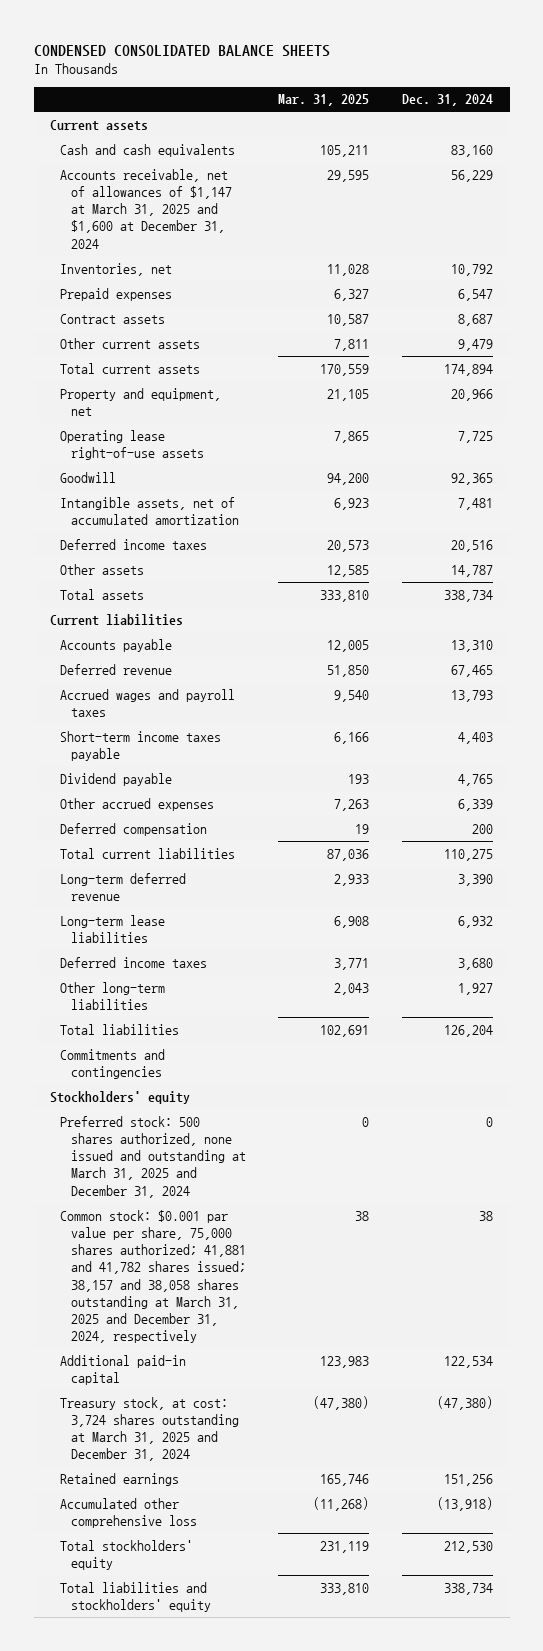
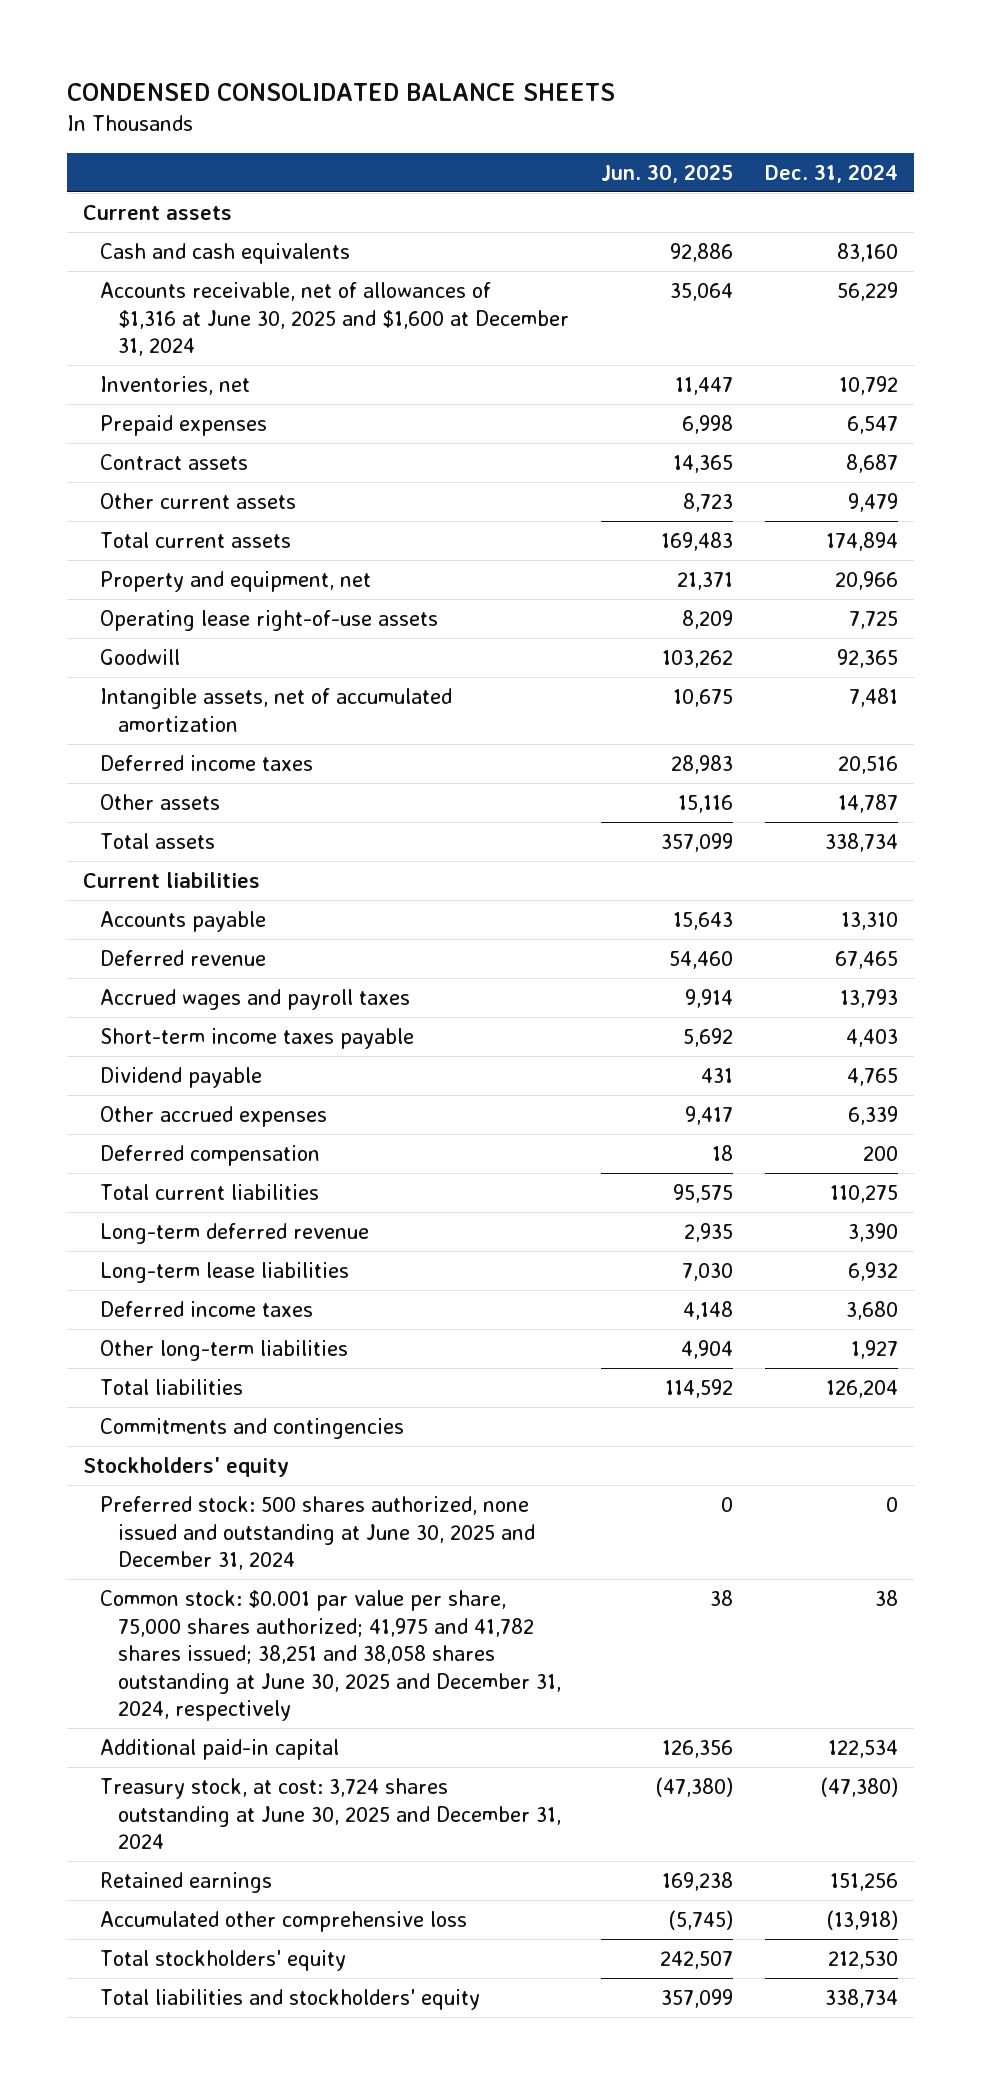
[278,94,370,107] Mar. 31, 2025 -> none
none -> [600,163,733,183] Jun. 30, 2025
[60,168,232,249] Accounts receivable, net of allowances of $1,147 at March 31, 2025 and $1,600 at December 31, 2024 -> [100,281,569,357] Accounts receivable, net of allowances of $1,316 at June 30, 2025 and $1,600 at December 31, 2024
[60,1115,246,1198] Preferred stock: 500 shares authorized, none issued and outstanding at March 31, 2025 and December 31, 2024 -> [100,1495,535,1571] Preferred stock: 500 shares authorized, none issued and outstanding at June 30, 2025 and December 31, 2024
[60,1209,246,1344] Common stock: $0.001 par value per share, 75,000 shares authorized; 41,881 and 41,782 shares issued; 38,157 and 38,058 shares outstanding at March 31, 2025 and December 31, 2024, respectively -> [100,1589,561,1722] Common stock: $0.001 par value per share, 75,000 shares authorized; 41,975 and 41,782 shares issued; 38,251 and 38,058 shares outstanding at June 30, 2025 and December 31, 2024, respectively
[60,1396,239,1462] Treasury stock, at cost: 3,724 shares outstanding at March 31, 2025 and December 31, 2024 -> [100,1777,561,1850] Treasury stock, at cost: 3,724 shares outstanding at June 30, 2025 and December 31, 2024

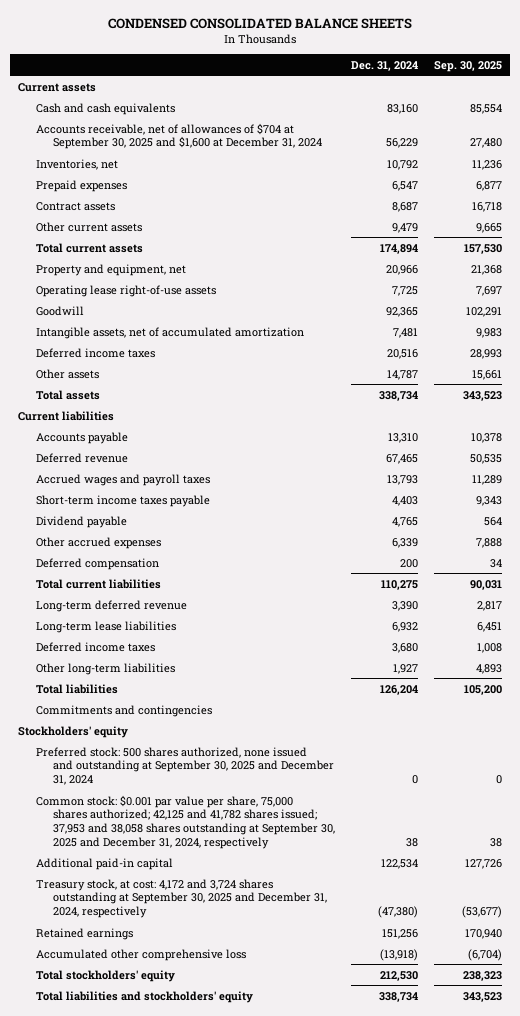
[600,163,733,183] Jun. 30, 2025 -> none
none -> [434,60,503,72] Sep. 30, 2025
[100,281,569,357] Accounts receivable, net of allowances of $1,316 at June 30, 2025 and $1,600 at December 31, 2024 -> [35,122,323,150] Accounts receivable, net of allowances of $704 at September 30, 2025 and $1,600 at December 31, 2024
[100,1495,535,1571] Preferred stock: 500 shares authorized, none issued and outstanding at June 30, 2025 and December 31, 2024 -> [35,746,335,786] Preferred stock: 500 shares authorized, none issued and outstanding at September 30, 2025 and December 31, 2024
[100,1589,561,1722] Common stock: $0.001 par value per share, 75,000 shares authorized; 41,975 and 41,782 shares issued; 38,251 and 38,058 shares outstanding at June 30, 2025 and December 31, 2024, respectively -> [35,794,336,849] Common stock: $0.001 par value per share, 75,000 shares authorized; 42,125 and 41,782 shares issued; 37,953 and 38,058 shares outstanding at September 30, 2025 and December 31, 2024, respectively
[100,1777,561,1850] Treasury stock, at cost: 3,724 shares outstanding at June 30, 2025 and December 31, 2024 -> [35,878,328,919] Treasury stock, at cost: 4,172 and 3,724 shares outstanding at September 30, 2025 and December 31, 2024, respectively

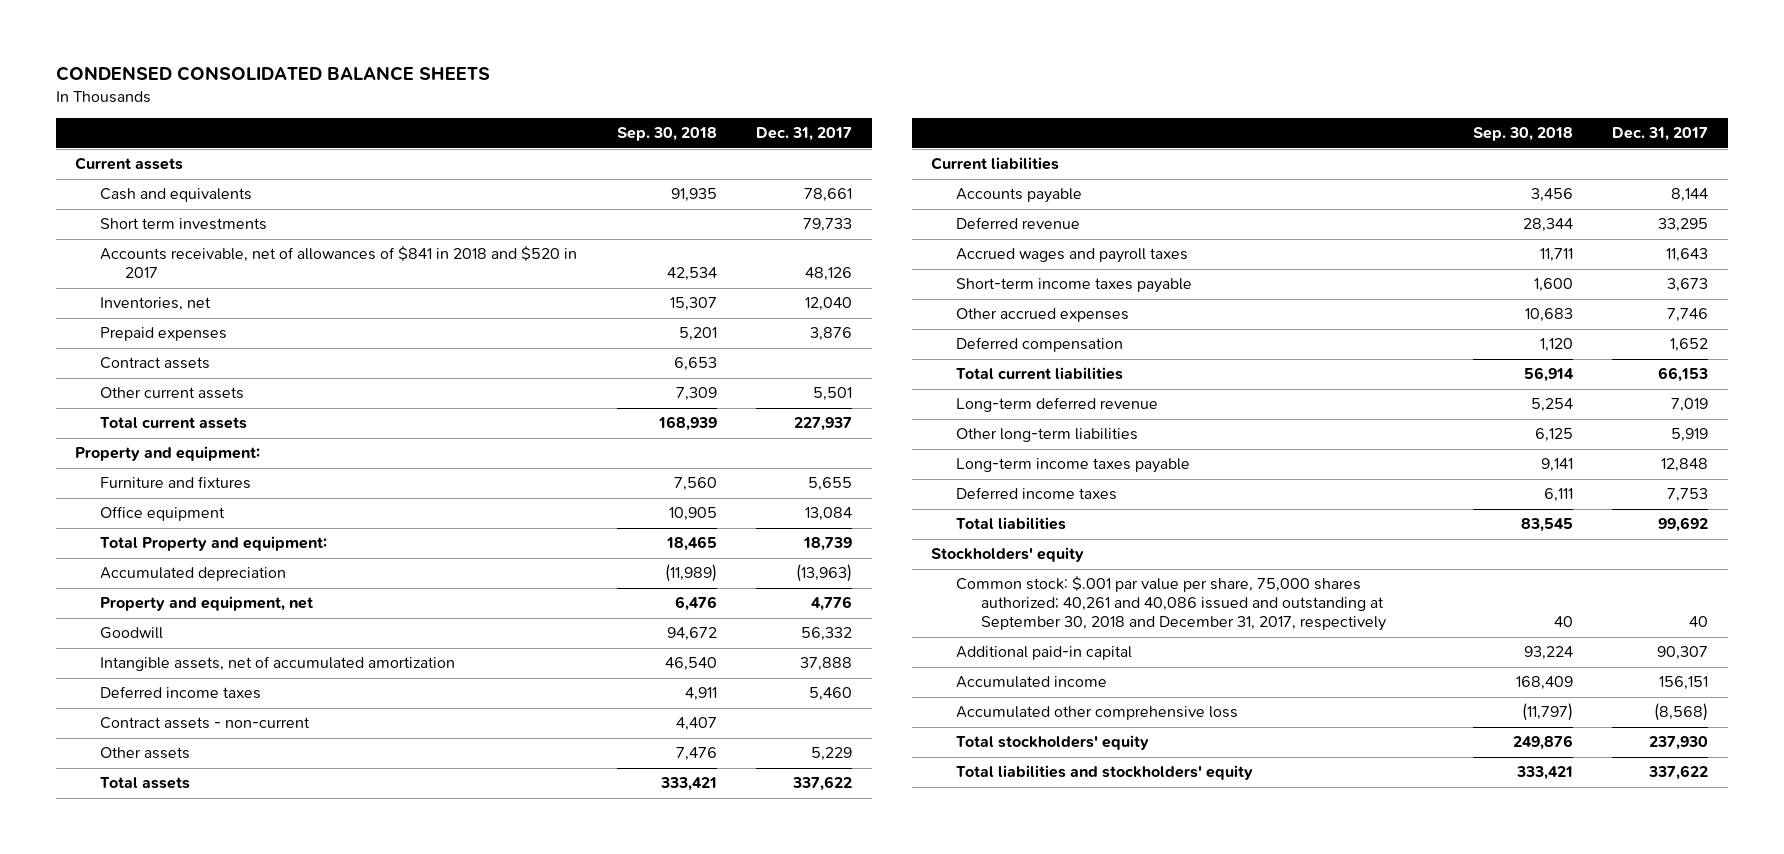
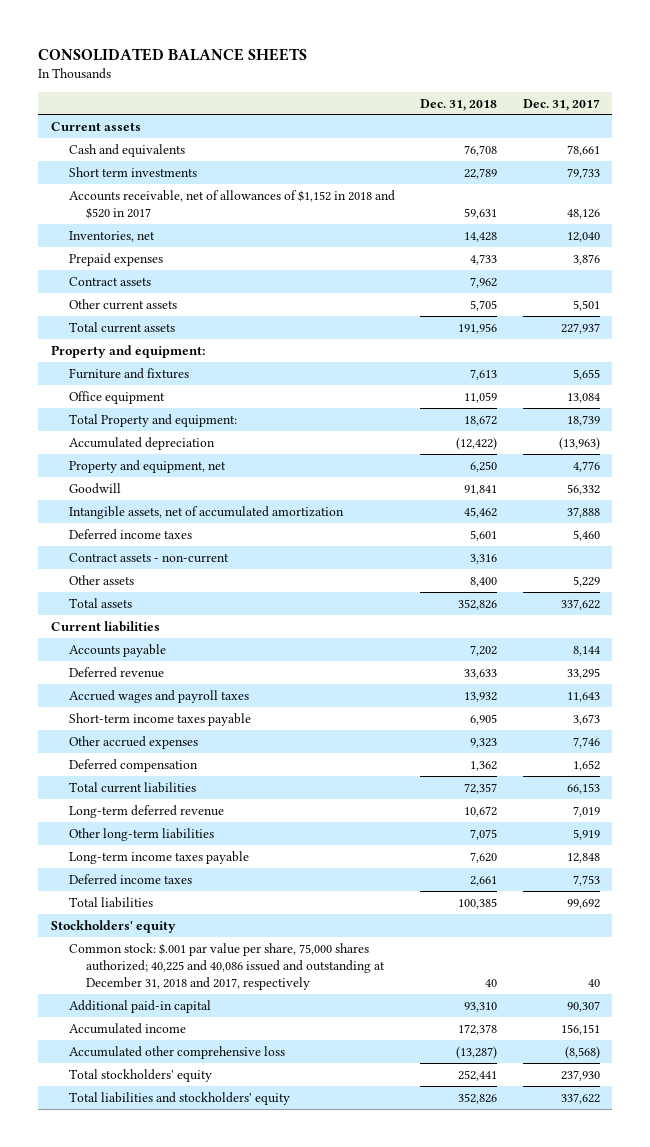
[55,66,490,82] CONDENSED CONSOLIDATED BALANCE SHEETS -> [38,47,308,61] CONSOLIDATED BALANCE SHEETS
[616,127,717,142] Sep. 30, 2018 -> none
none -> [420,98,498,111] Dec. 31, 2018
[100,246,578,279] Accounts receivable, net of allowances of $841 in 2018 and $520 in 2017 -> [68,189,395,219] Accounts receivable, net of allowances of $1,152 in 2018 and $520 in 2017
[956,576,1387,632] Common stock: $.001 par value per share, 75,000 shares authorized; 40,261 and 40,086 issued and outstanding at September 30, 2018 and December 31, 2017, respectively -> [68,942,386,990] Common stock: $.001 par value per share, 75,000 shares authorized; 40,225 and 40,086 issued and outstanding at December 31, 2018 and 2017, respectively

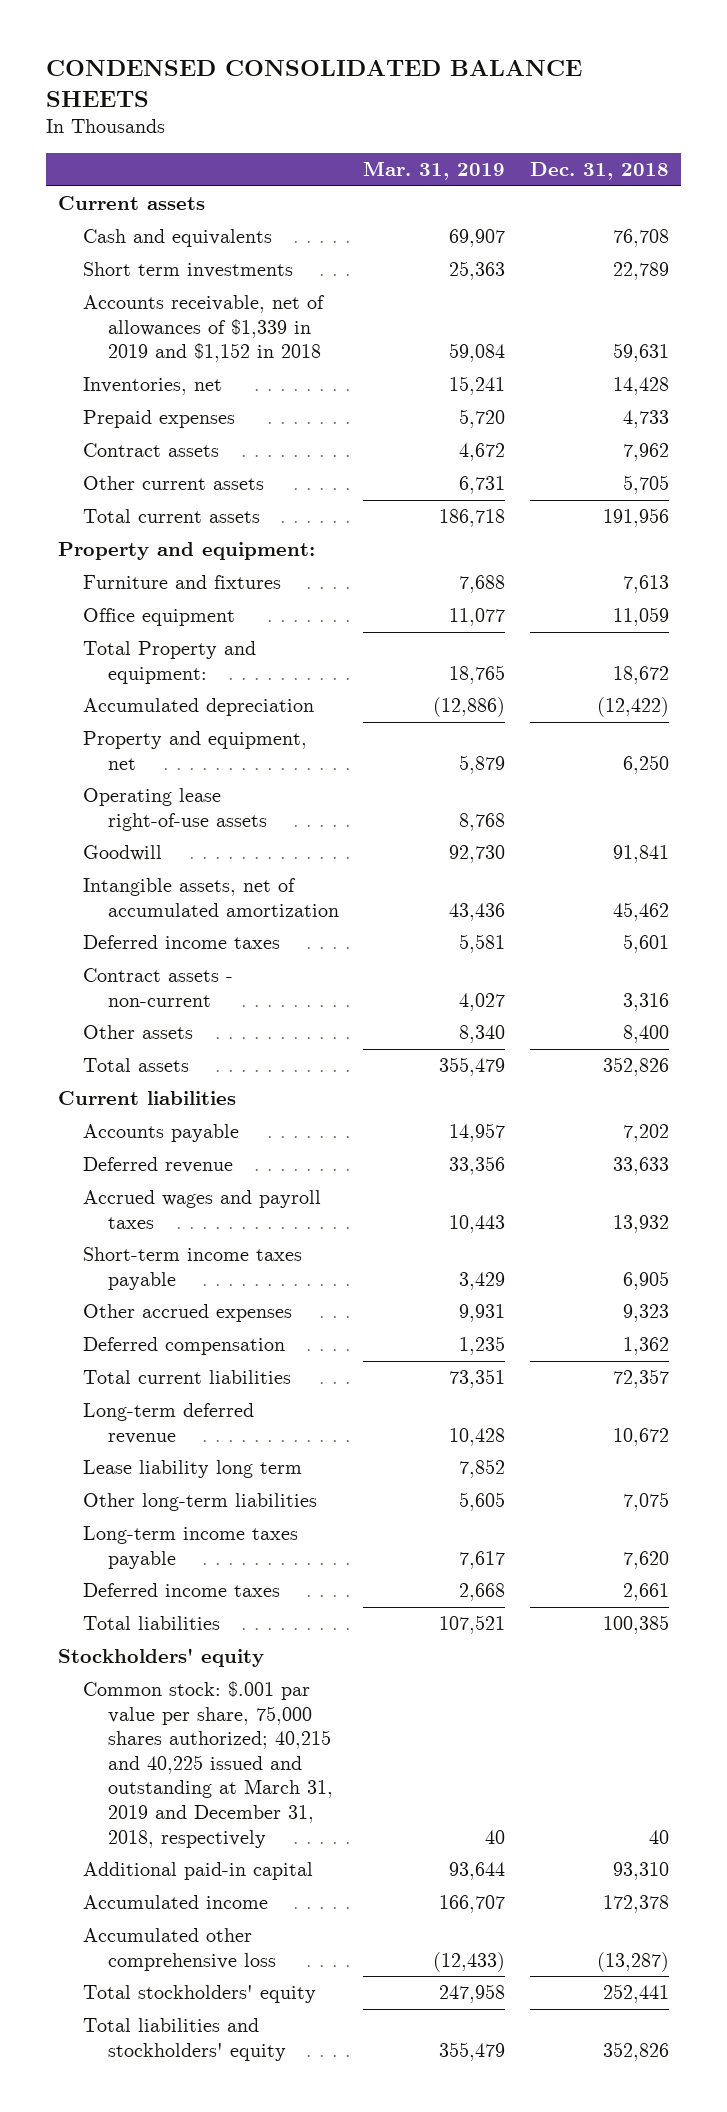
[38,47,308,61] CONSOLIDATED BALANCE SHEETS -> [45,60,582,107] CONDENSED CONSOLIDATED BALANCE SHEETS
[522,98,600,111] Dec. 31, 2017 -> none
none -> [363,161,506,181] Mar. 31, 2019
[68,189,395,219] Accounts receivable, net of allowances of $1,152 in 2018 and $520 in 2017 -> [82,295,325,363] Accounts receivable, net of allowances of $1,339 in 2019 and $1,152 in 2018
none -> [82,788,267,831] Operating lease right-of-use assets
none -> [82,1460,302,1479] Lease liability long term
[68,942,386,990] Common stock: $.001 par value per share, 75,000 shares authorized; 40,225 and 40,086 issued and outstanding at December 31, 2018 and 2017, respectively -> [82,1681,333,1848] Common stock: $.001 par value per share, 75,000 shares authorized; 40,215 and 40,225 issued and outstanding at March 31, 2019 and December 31, 2018, respectively

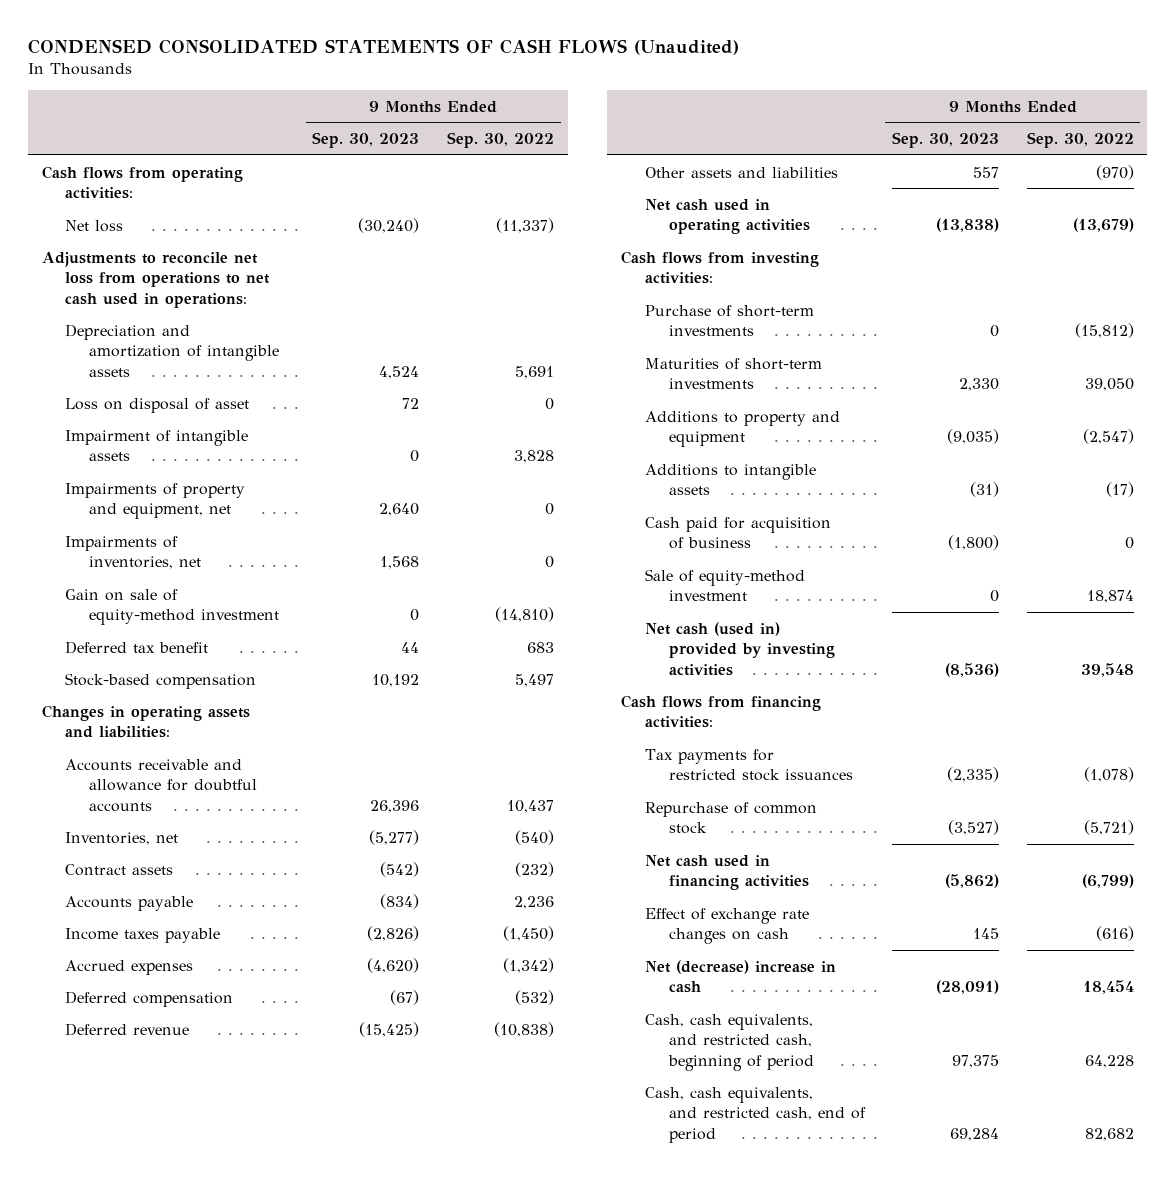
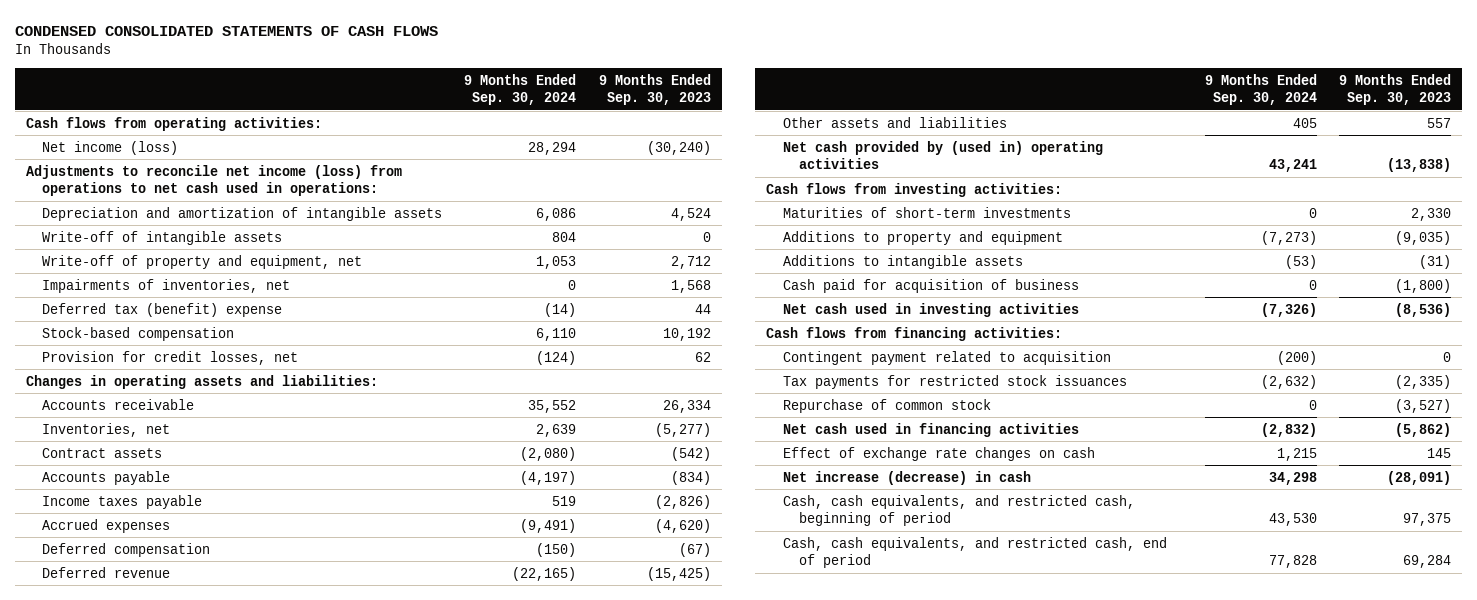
[27,38,739,55] CONDENSED CONSOLIDATED STATEMENTS OF CASH FLOWS (Unaudited) -> [15,26,439,37] CONDENSED CONSOLIDATED STATEMENTS OF CASH FLOWS
[446,132,554,149] Sep. 30, 2022 -> none
none -> [464,73,577,106] 9 Months Ended Sep. 30, 2024
[65,219,124,232] Net loss -> [42,140,179,155] Net income (loss)
[41,251,271,308] Adjustments to reconcile net loss from operations to net cash used in operations: -> [26,164,403,197] Adjustments to reconcile net income (loss) from operations to net cash used in operations:
[65,397,250,413] Loss on disposal of asset -> none
[65,429,249,462] Impairment of intangible assets -> [42,230,283,245] Write-off of intangible assets
[65,482,246,520] Impairments of property and equipment, net -> [42,254,363,269] Write-off of property and equipment, net
[379,503,420,517] 2,640 -> [670,255,711,269] 2,712
[65,588,280,626] Gain on sale of equity-method investment -> none
[65,640,209,654] Deferred tax benefit -> [42,302,283,317] Deferred tax (benefit) expense
none -> [42,350,299,365] Provision for credit losses, net
[65,758,258,812] Accounts receivable and allowance for doubtful accounts -> [42,398,195,410] Accounts receivable
[370,799,420,813] 26,396 -> [662,399,711,413] 26,334
[644,198,810,235] Net cash used in operating activities -> [782,140,1103,170] Net cash provided by (used in) operating activities
[644,304,814,337] Purchase of short-term investments -> none
[644,568,805,602] Sale of equity-method investment -> none
[644,621,835,676] Net cash (used in) provided by investing activities -> [782,302,1079,317] Net cash used in investing activities
none -> [782,350,1111,365] Contingent payment related to acquisition
[644,959,836,994] Net (decrease) increase in cash -> [782,470,1031,485] Net increase (decrease) in cash

